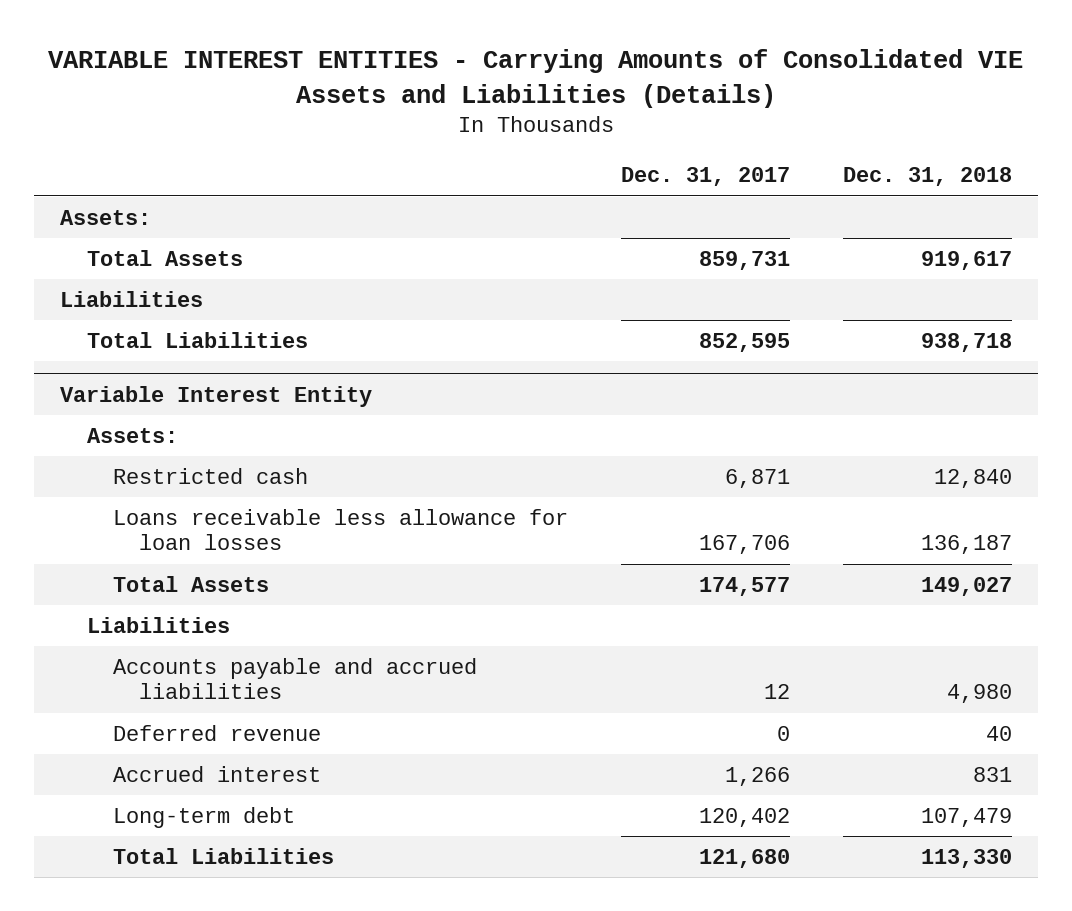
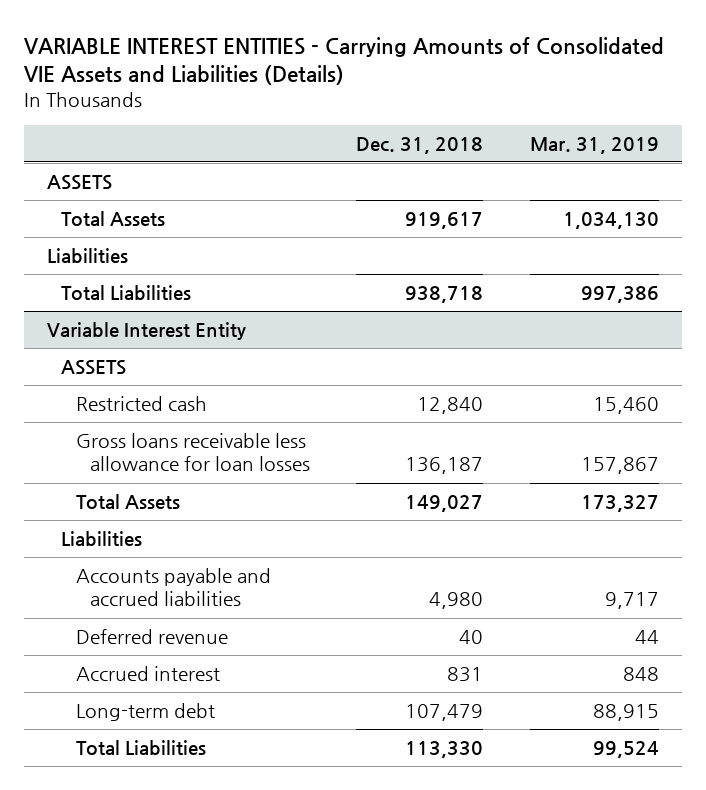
[621,167,791,187] Dec. 31, 2017 -> none
none -> [529,136,659,154] Mar. 31, 2019
[60,209,152,225] Assets: -> [47,175,113,191] ASSETS
[86,427,178,443] Assets: -> [61,360,127,376] ASSETS
[113,508,569,551] Loans receivable less allowance for loan losses -> [75,433,311,472] Gross loans receivable less allowance for loan losses

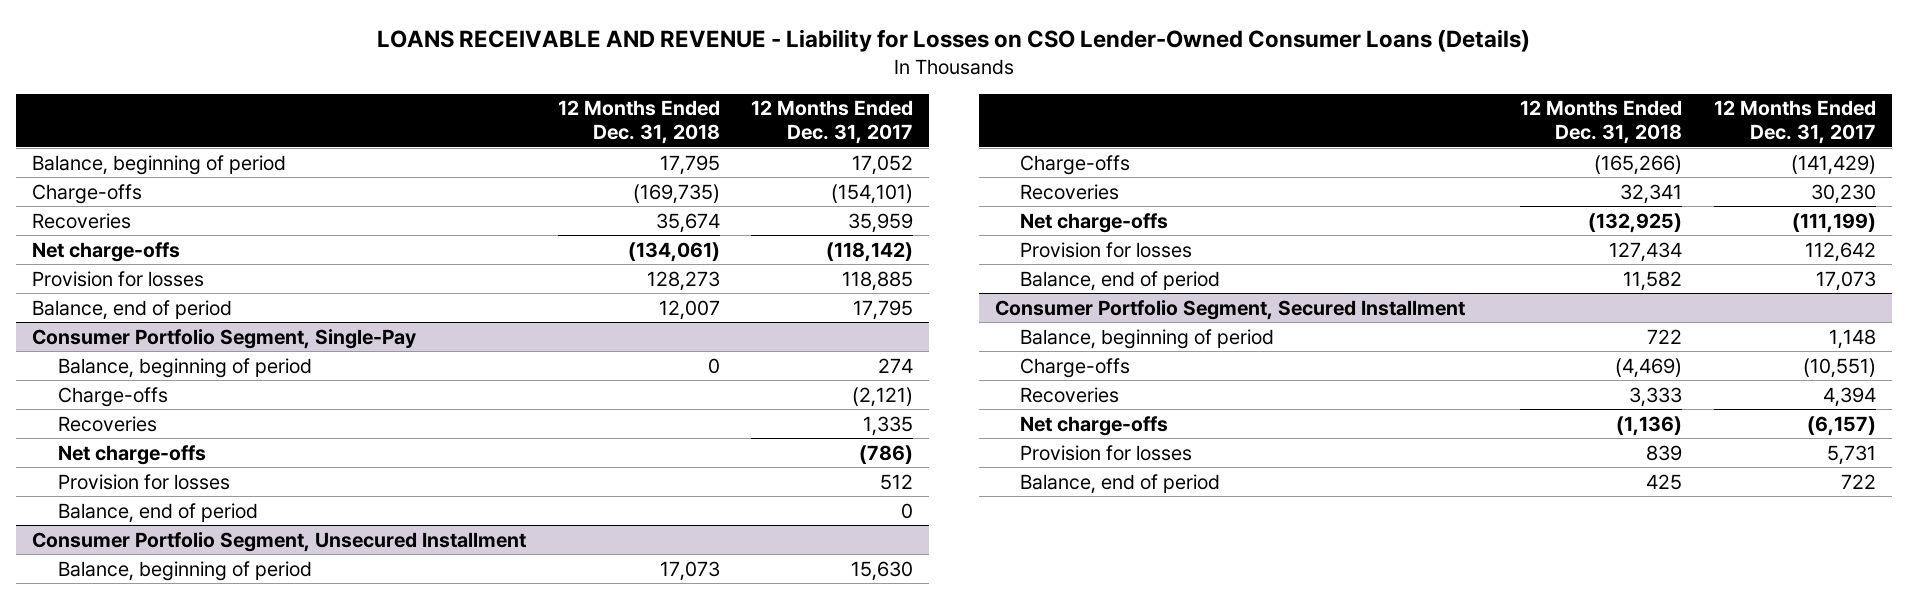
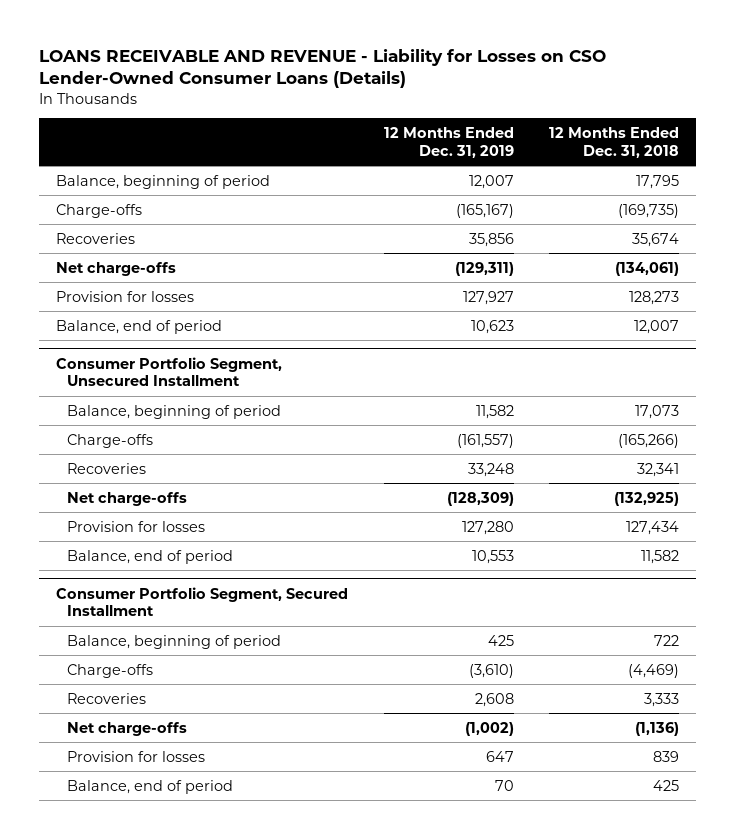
[751,100,914,145] 12 Months Ended Dec. 31, 2017 -> none
none -> [383,127,514,158] 12 Months Ended Dec. 31, 2019
[32,328,417,349] Consumer Portfolio Segment, Single-Pay -> none
[57,357,312,378] Balance, beginning of period -> none
[57,386,168,407] Charge-offs -> none
[57,415,157,432] Recoveries -> none
[57,444,206,465] Net charge-offs -> none
[57,473,230,490] Provision for losses -> none
[57,502,258,523] Balance, end of period -> none

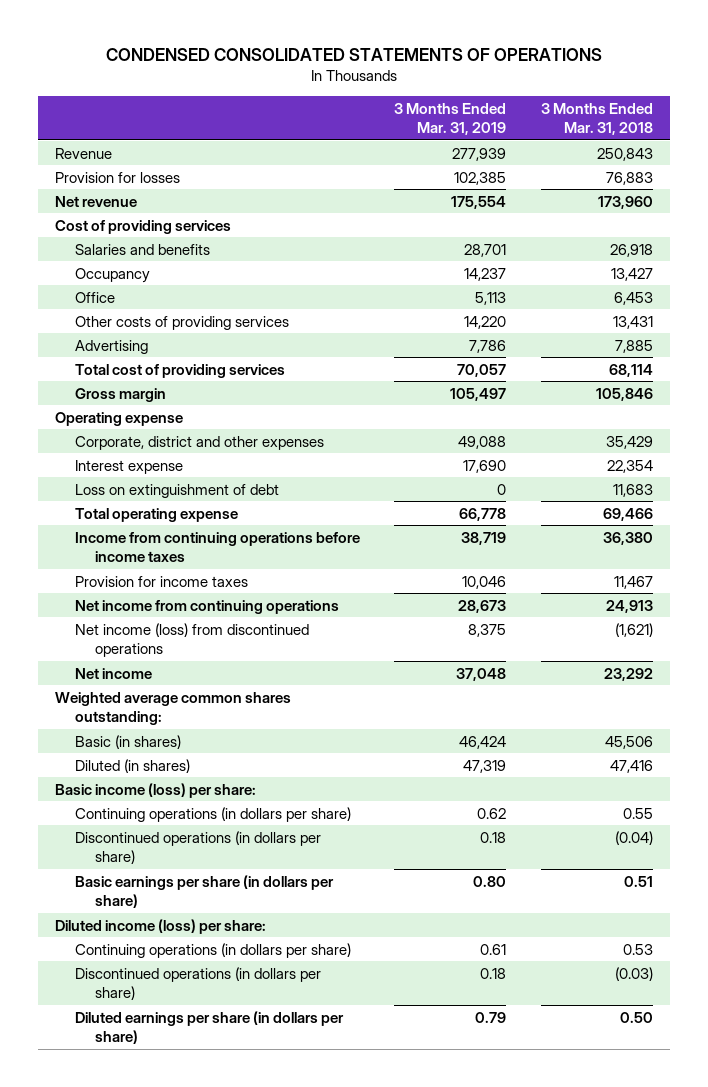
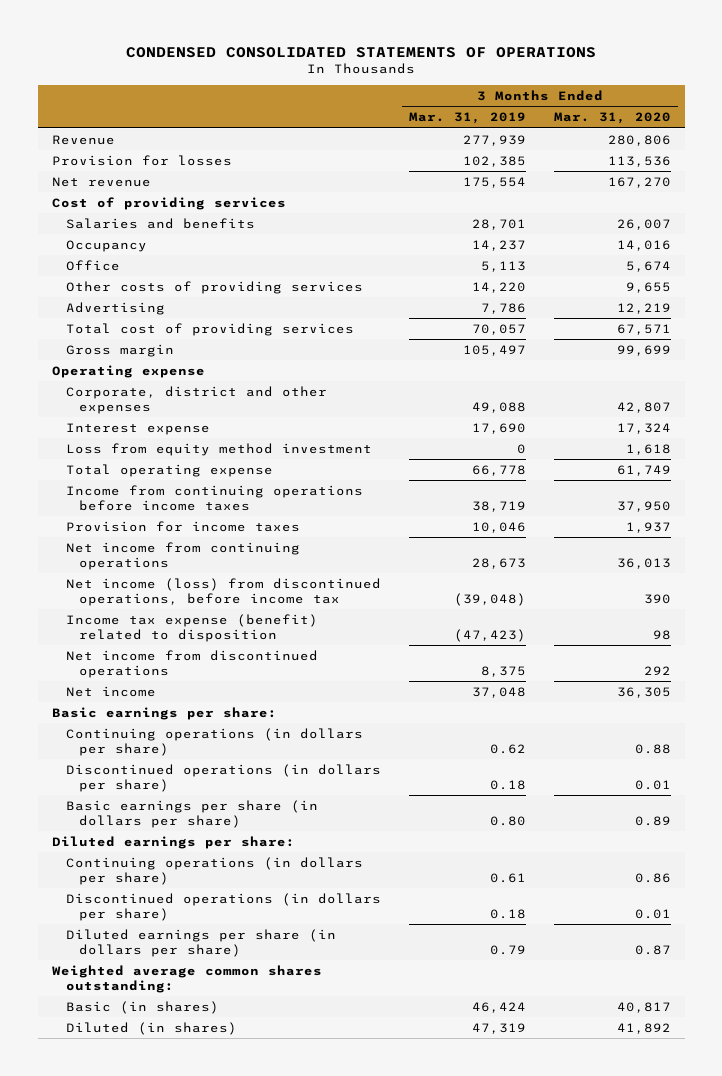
[540,102,653,135] 3 Months Ended Mar. 31, 2018 -> none
none -> [553,112,671,125] Mar. 31, 2020
[75,483,280,498] Loss on extinguishment of debt -> none
none -> [65,442,372,456] Loss from equity method investment
none -> [65,577,381,606] Net income (loss) from discontinued operations, before income tax
none -> [65,613,318,642] Income tax expense (benefit) related to disposition
[75,622,310,657] Net income (loss) from discontinued operations -> [65,649,318,678] Net income from discontinued operations
[55,782,257,798] Basic income (loss) per share: -> [51,706,277,720] Basic earnings per share:
[55,918,267,934] Diluted income (loss) per share: -> [51,835,295,849] Diluted earnings per share:
[55,691,292,725] Weighted average common shares outstanding: -> [51,964,322,993] Weighted average common shares outstanding:
[75,734,182,749] Basic (in shares) -> [65,1000,219,1014] Basic (in shares)
[75,758,191,773] Diluted (in shares) -> [65,1021,237,1035] Diluted (in shares)

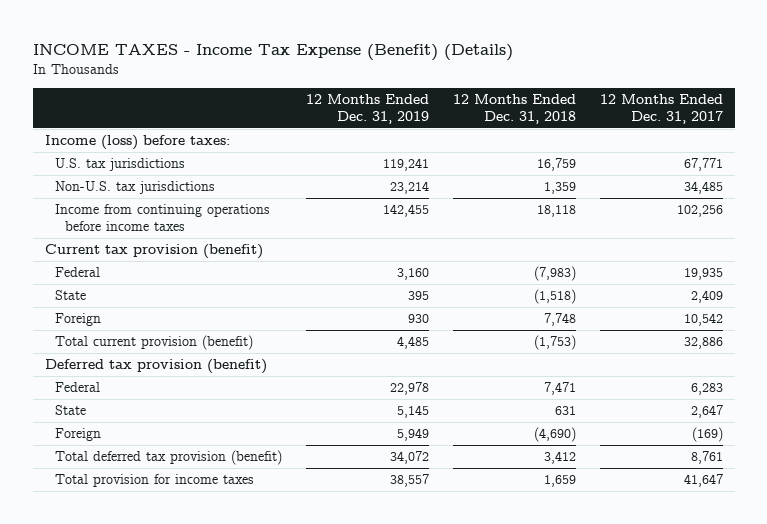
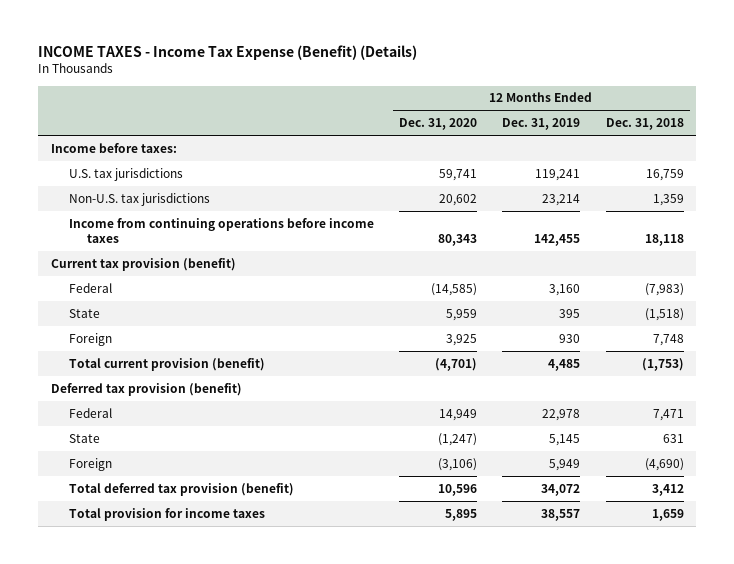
[599,94,723,125] 12 Months Ended Dec. 31, 2017 -> none
none -> [399,118,478,131] Dec. 31, 2020
[44,135,230,151] Income (loss) before taxes: -> [50,142,177,153] Income before taxes:

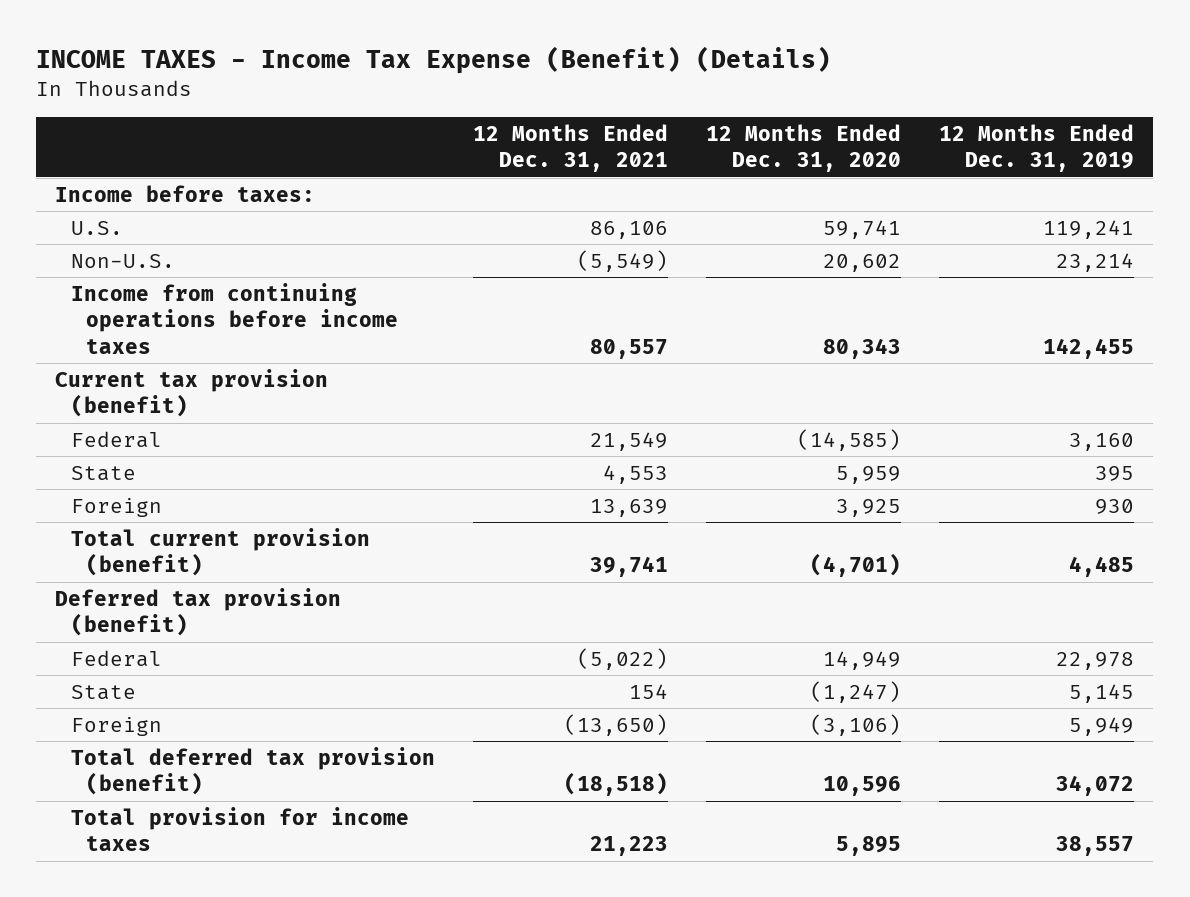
[605,118,684,131] Dec. 31, 2018 -> none
none -> [473,123,669,173] 12 Months Ended Dec. 31, 2021
[68,167,183,181] U.S. tax jurisdictions -> [70,220,123,235] U.S.
[68,192,210,206] Non-U.S. tax jurisdictions -> [70,253,175,268] Non-U.S.

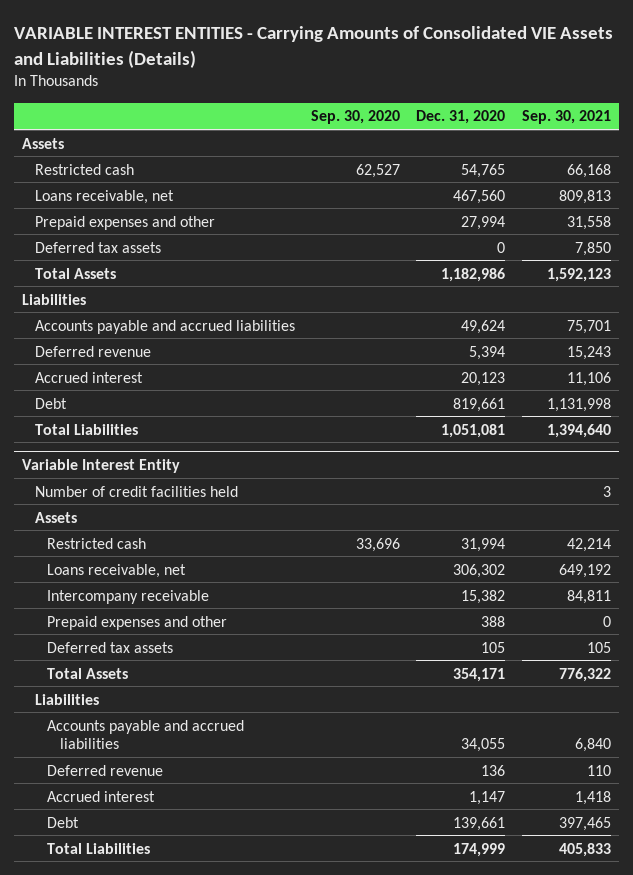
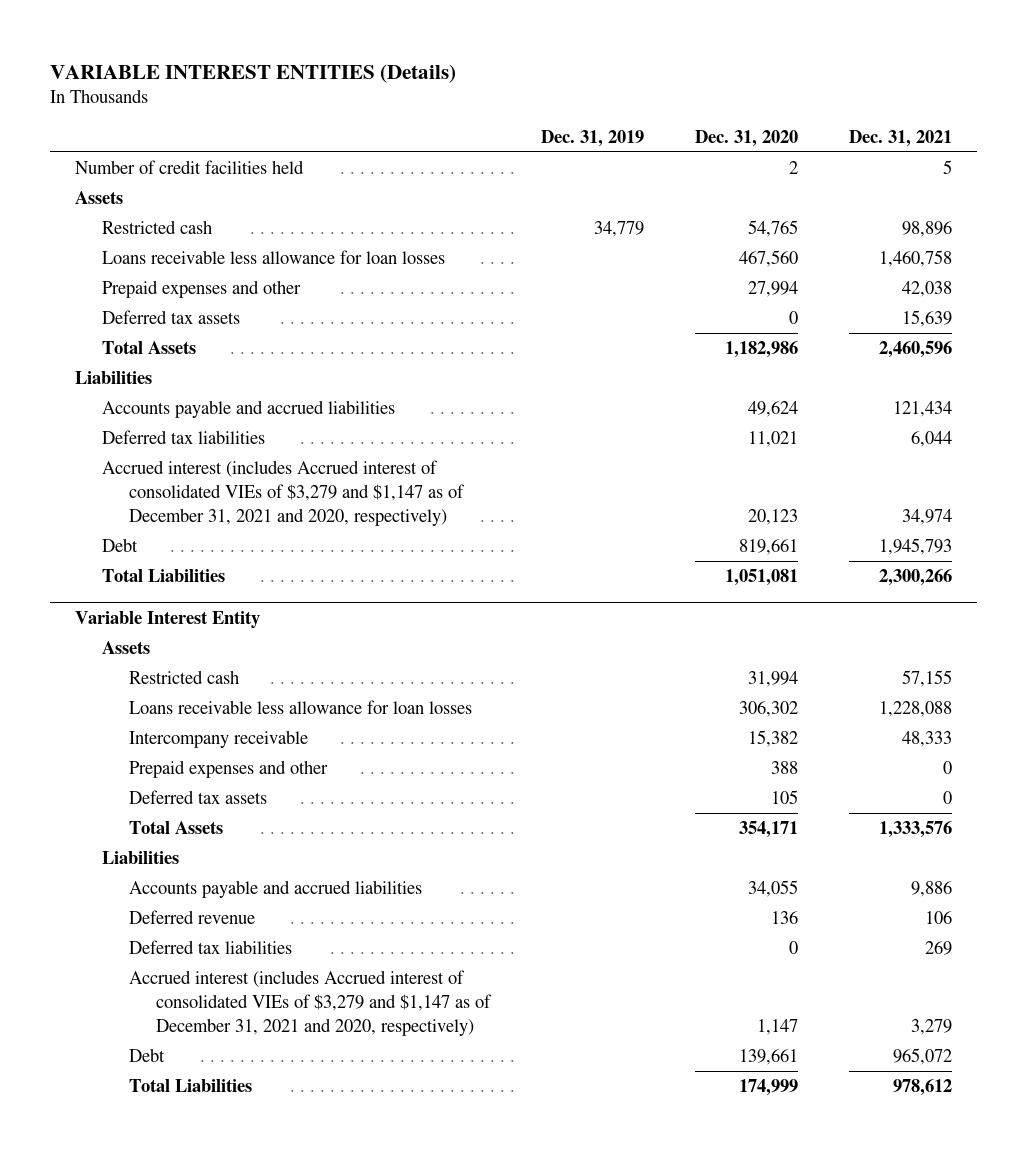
[14,26,614,68] VARIABLE INTEREST ENTITIES - Carrying Amounts of Consolidated VIE Assets and Liabilities (Details) -> [49,63,456,83] VARIABLE INTEREST ENTITIES (Details)
[311,110,401,125] Sep. 30, 2020 -> none
[521,110,611,125] Sep. 30, 2021 -> none
none -> [540,129,644,147] Dec. 31, 2019
none -> [848,129,952,147] Dec. 31, 2021
none -> [75,160,305,175] Number of credit facilities held
[34,189,174,204] Loans receivable, net -> [102,250,446,265] Loans receivable less allowance for loan losses
[34,345,151,357] Deferred revenue -> none
none -> [102,430,266,445] Deferred tax liabilities
[34,371,143,383] Accrued interest -> [102,460,466,526] Accrued interest (includes Accrued interest of consolidated VIEs of $3,279 and $1,147 as of December 31, 2021 and 2020, respectively)
[34,485,238,497] Number of credit facilities held -> none
[47,563,187,578] Loans receivable, net -> [129,700,473,715] Loans receivable less allowance for loan losses
none -> [129,940,293,955] Deferred tax liabilities
[47,790,156,802] Accrued interest -> [129,970,492,1036] Accrued interest (includes Accrued interest of consolidated VIEs of $3,279 and $1,147 as of December 31, 2021 and 2020, respectively)

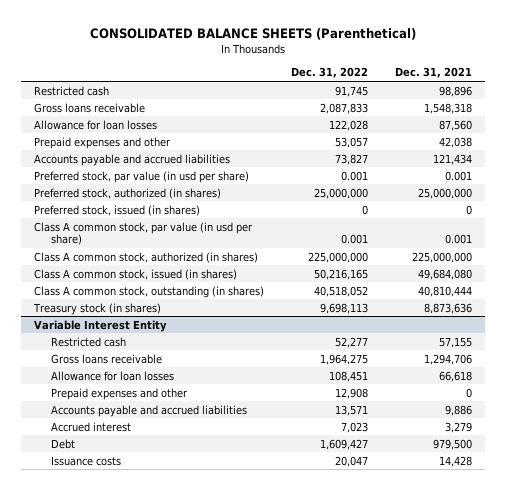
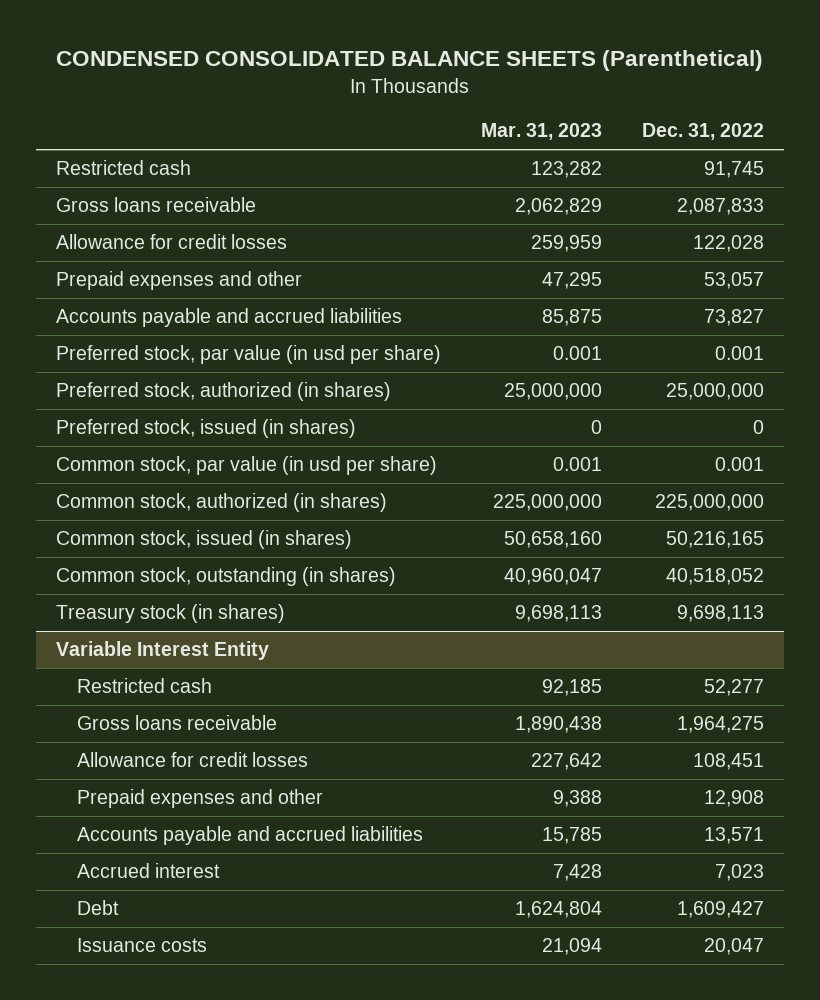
[89,28,416,41] CONSOLIDATED BALANCE SHEETS (Parenthetical) -> [55,50,763,72] CONDENSED CONSOLIDATED BALANCE SHEETS (Parenthetical)
[394,67,472,79] Dec. 31, 2021 -> none
none -> [480,123,602,141] Mar. 31, 2023
[34,119,158,130] Allowance for loan losses -> [56,234,288,250] Allowance for credit losses
[34,221,254,246] Class A common stock, par value (in usd per share) -> [56,456,438,476] Common stock, par value (in usd per share)
[34,251,259,263] Class A common stock, authorized (in shares) -> [56,493,388,513] Common stock, authorized (in shares)
[34,268,238,280] Class A common stock, issued (in shares) -> [56,530,353,550] Common stock, issued (in shares)
[34,285,265,298] Class A common stock, outstanding (in shares) -> [56,567,397,587] Common stock, outstanding (in shares)
[51,370,175,381] Allowance for loan losses -> [77,752,309,768] Allowance for credit losses

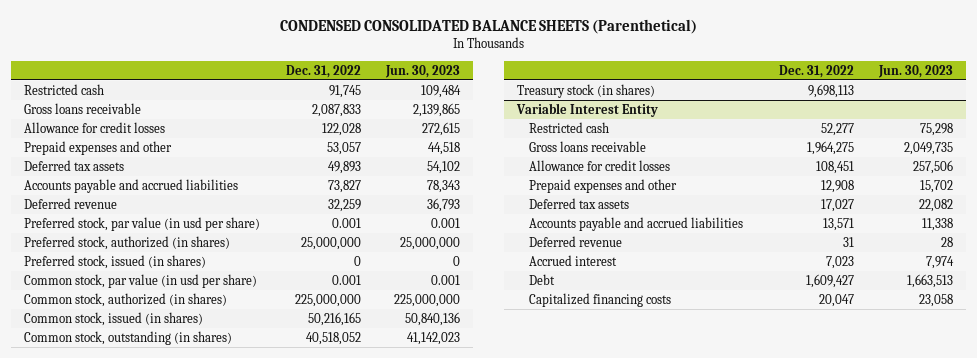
[480,123,602,141] Mar. 31, 2023 -> none
none -> [385,64,461,78] Jun. 30, 2023
none -> [24,159,125,171] Deferred tax assets
none -> [24,197,118,209] Deferred revenue
none -> [529,197,630,209] Deferred tax assets
none -> [529,235,623,247] Deferred revenue
[77,938,208,953] Issuance costs -> [529,292,672,307] Capitalized financing costs

